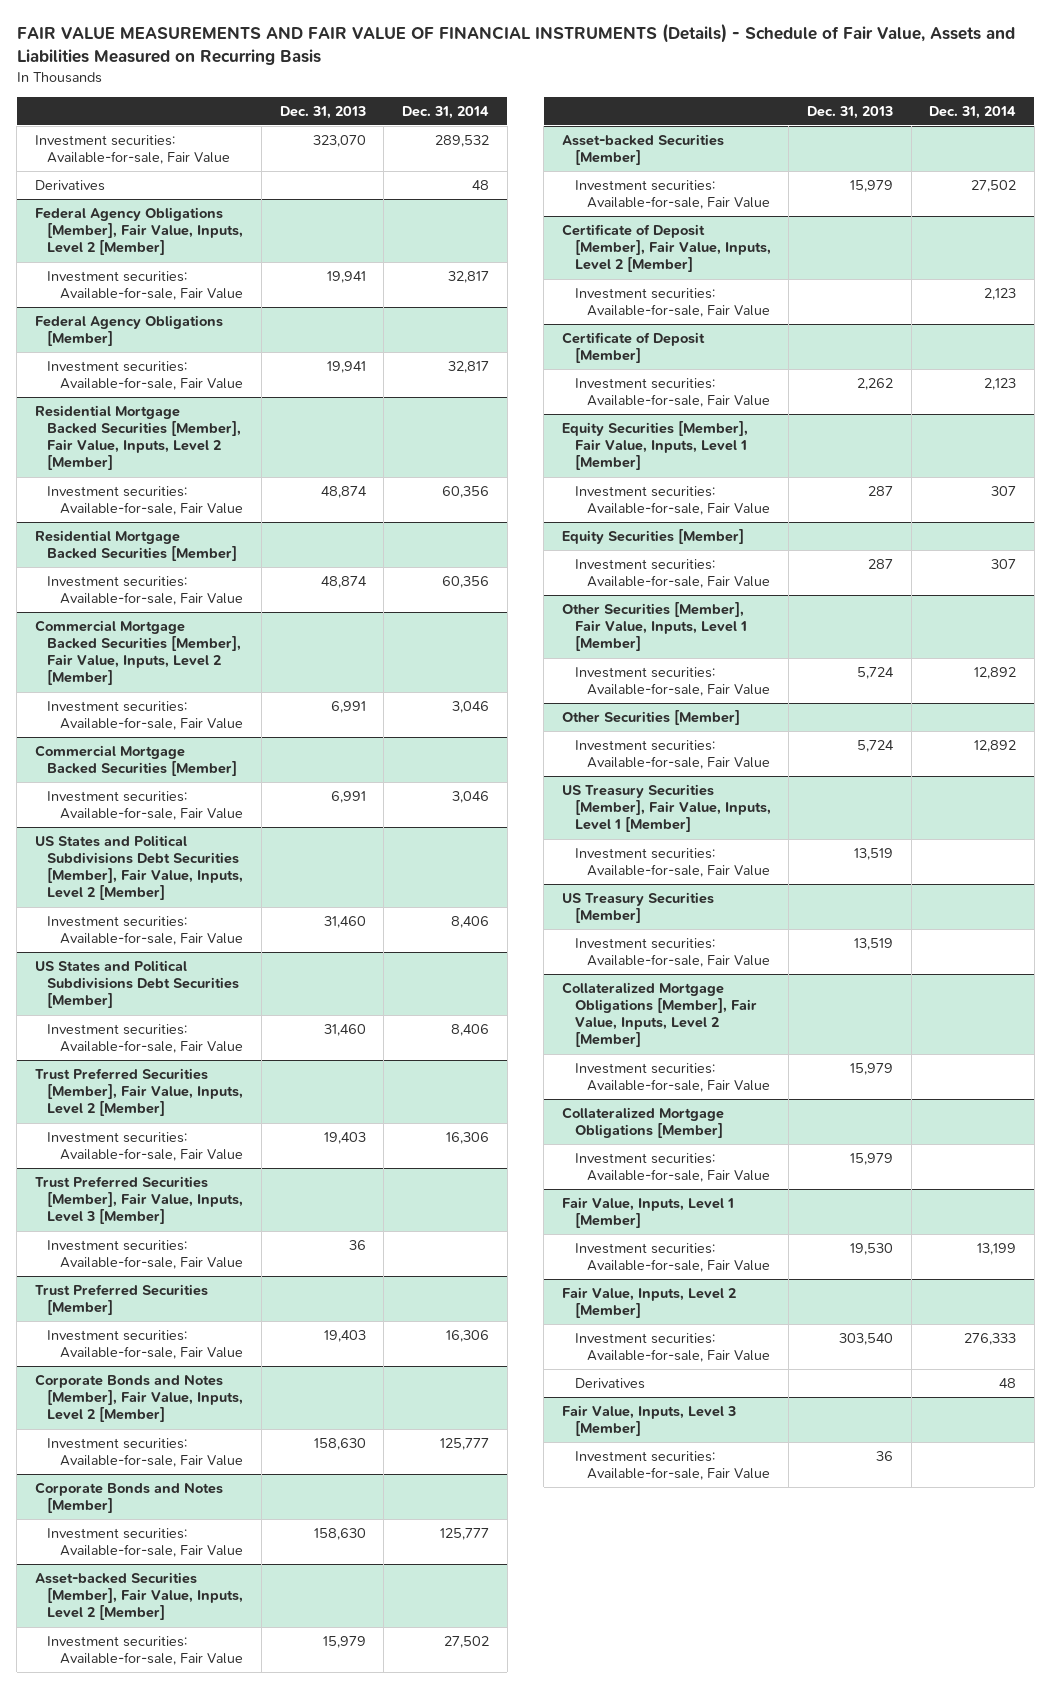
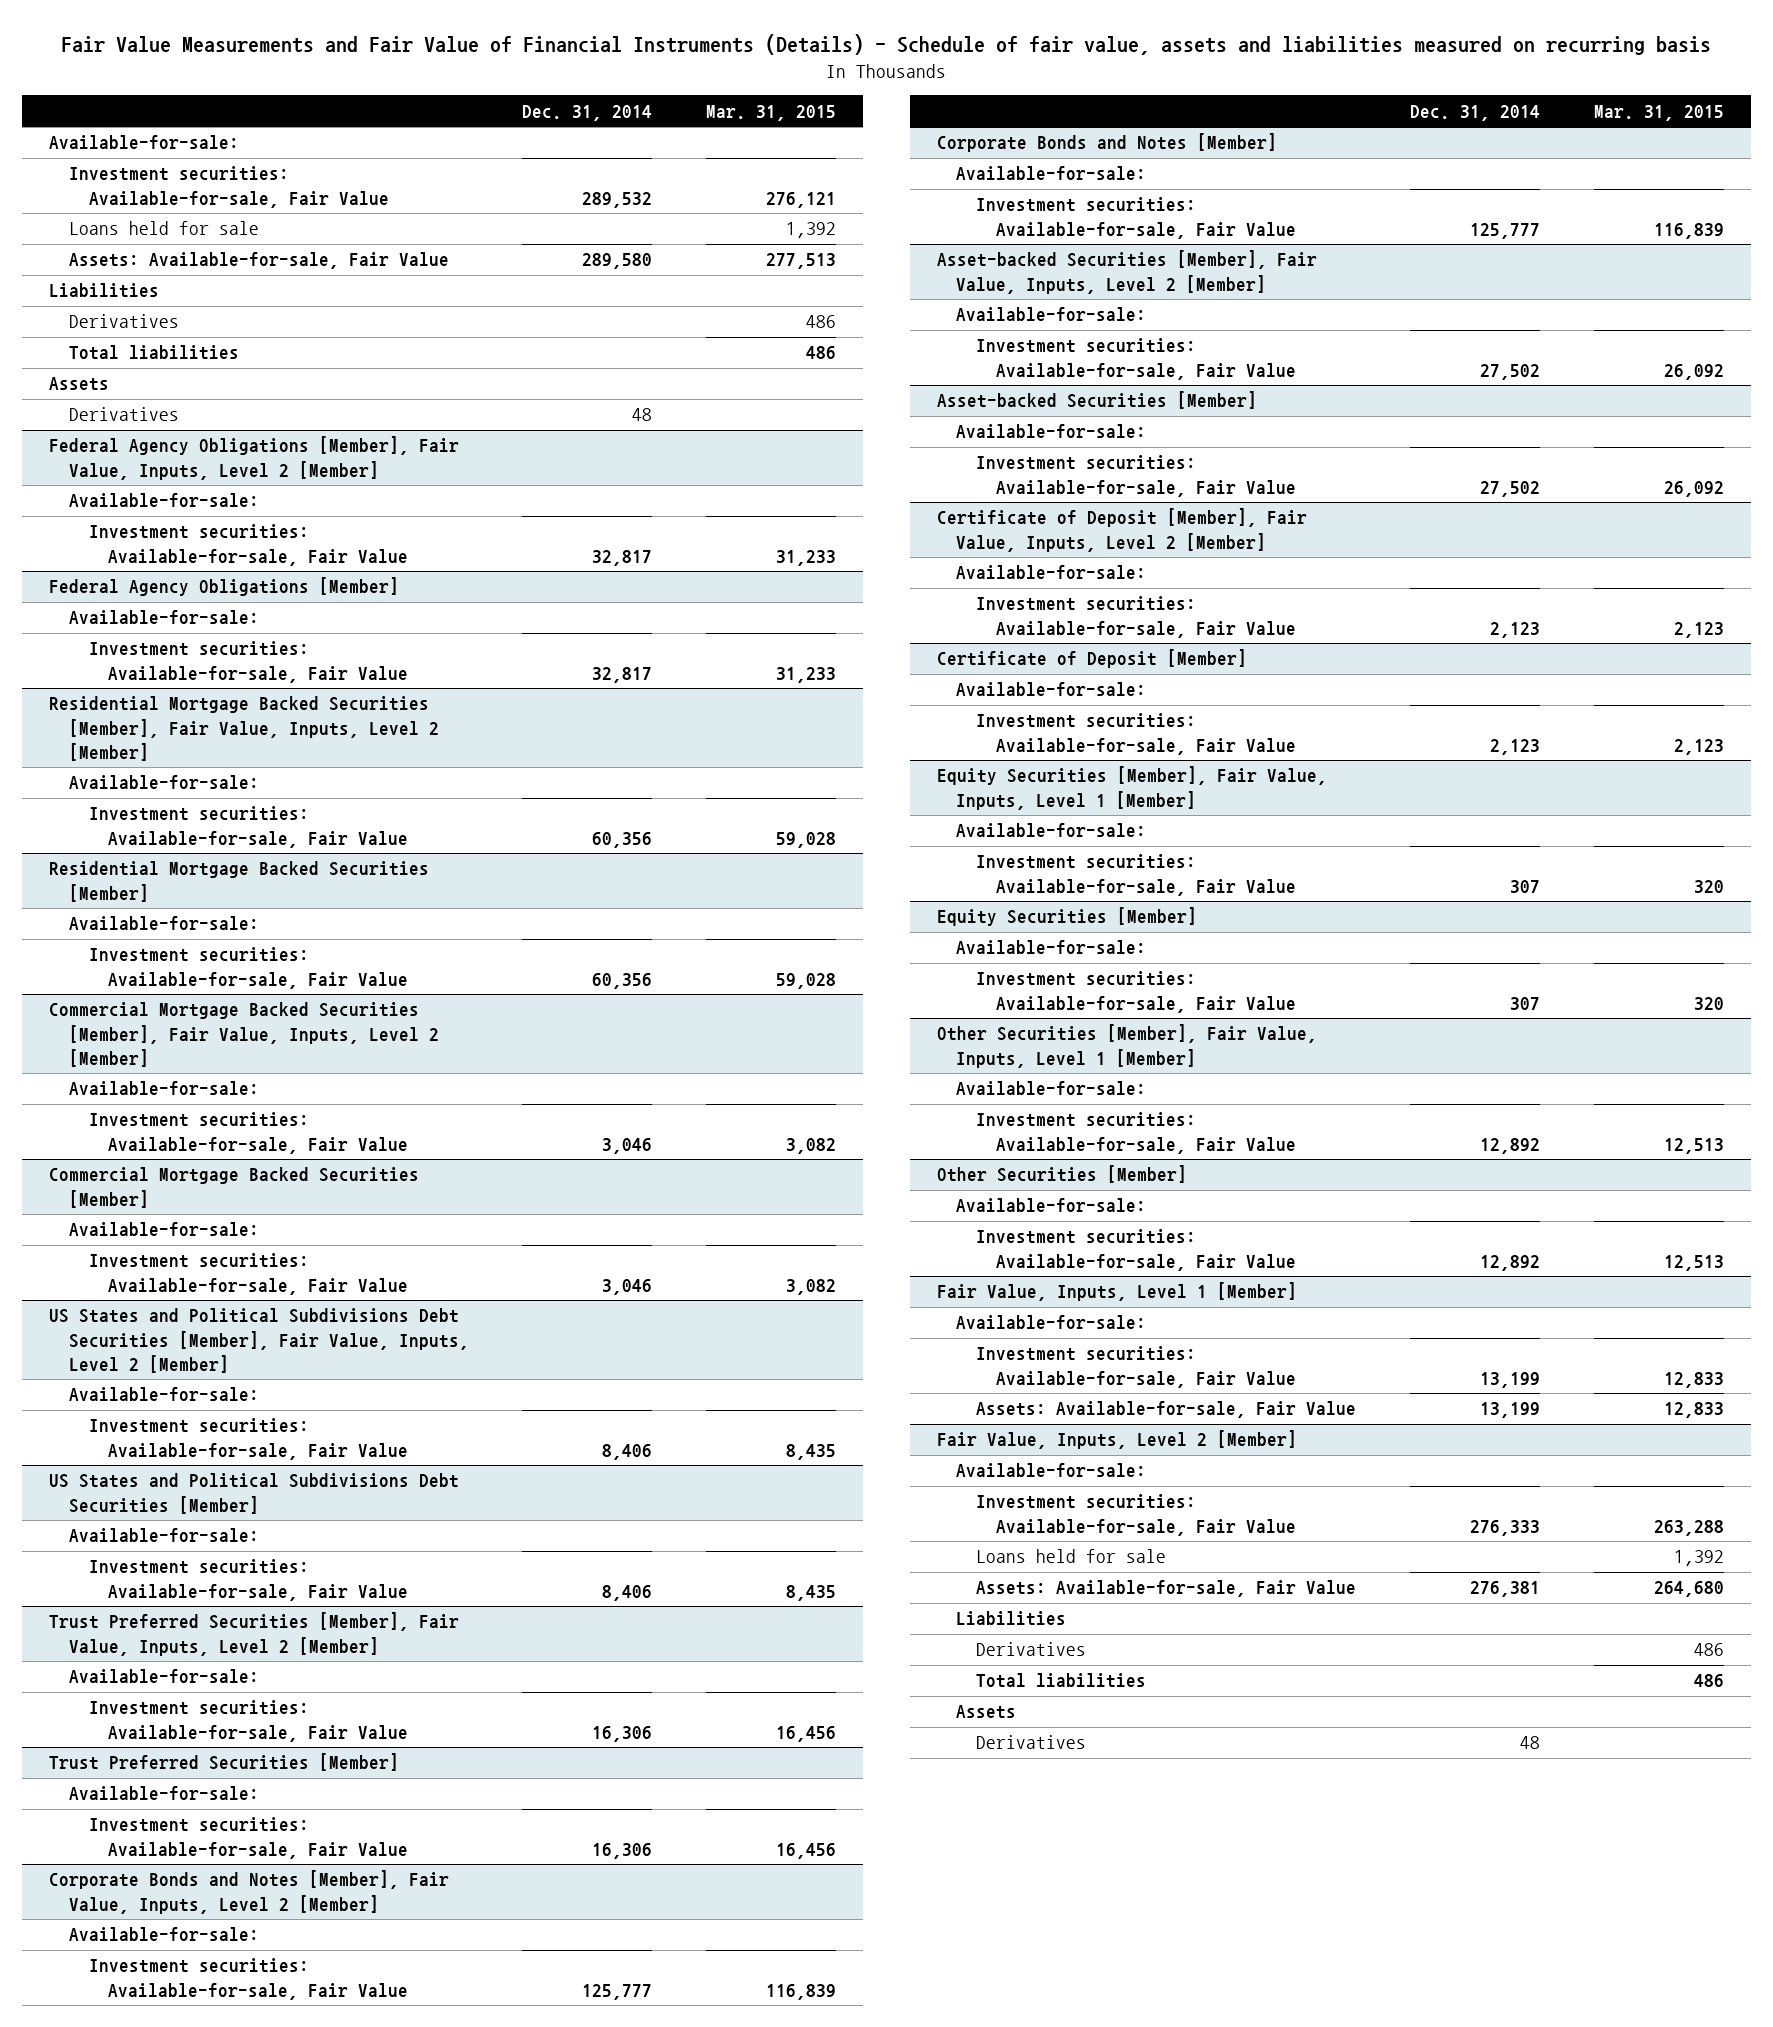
[16,23,1015,66] FAIR VALUE MEASUREMENTS AND FAIR VALUE OF FINANCIAL INSTRUMENTS (Details) - Schedule of Fair Value, Assets and Liabilities Measured on Recurring Basis -> [61,34,1712,56] Fair Value Measurements and Fair Value of Financial Instruments (Details) - Schedule of fair value, assets and liabilities measured on recurring basis
[279,105,366,119] Dec. 31, 2013 -> none
none -> [706,104,837,121] Mar. 31, 2015
none -> [48,135,239,150] Available-for-sale:
none -> [68,221,259,236] Loans held for sale
none -> [68,252,449,270] Assets: Available-for-sale, Fair Value
none -> [48,283,159,299] Liabilities
none -> [68,314,179,329] Derivatives
none -> [68,345,239,361] Total liabilities
none -> [48,377,109,392] Assets
none -> [68,493,259,508] Available-for-sale:
none -> [68,610,259,625] Available-for-sale:
none -> [68,775,259,790] Available-for-sale:
none -> [68,916,259,931] Available-for-sale:
none -> [68,1081,259,1096] Available-for-sale:
none -> [68,1222,259,1237] Available-for-sale:
none -> [68,1387,259,1402] Available-for-sale:
none -> [68,1528,259,1543] Available-for-sale:
none -> [68,1669,259,1684] Available-for-sale:
[34,1176,244,1225] Trust Preferred Securities [Member], Fair Value, Inputs, Level 3 [Member] -> none
[47,1240,243,1270] Investment securities: Available-for-sale, Fair Value -> none
none -> [68,1786,259,1801] Available-for-sale:
none -> [68,1927,259,1942] Available-for-sale:
none -> [956,166,1147,181] Available-for-sale:
none -> [956,307,1147,322] Available-for-sale:
none -> [956,424,1147,439] Available-for-sale:
none -> [956,565,1147,580] Available-for-sale:
none -> [956,682,1147,697] Available-for-sale:
none -> [956,823,1147,838] Available-for-sale:
none -> [956,940,1147,955] Available-for-sale:
none -> [956,1081,1147,1096] Available-for-sale:
none -> [956,1198,1147,1213] Available-for-sale:
[562,784,771,833] US Treasury Securities [Member], Fair Value, Inputs, Level 1 [Member] -> none
[574,848,771,878] Investment securities: Available-for-sale, Fair Value -> none
[562,892,715,924] US Treasury Securities [Member] -> none
[574,938,771,968] Investment securities: Available-for-sale, Fair Value -> none
[562,982,757,1048] Collateralized Mortgage Obligations [Member], Fair Value, Inputs, Level 2 [Member] -> none
[574,1063,771,1093] Investment securities: Available-for-sale, Fair Value -> none
[562,1107,725,1139] Collateralized Mortgage Obligations [Member] -> none
[574,1153,771,1183] Investment securities: Available-for-sale, Fair Value -> none
none -> [956,1315,1147,1330] Available-for-sale:
none -> [976,1401,1357,1419] Assets: Available-for-sale, Fair Value
none -> [956,1463,1147,1478] Available-for-sale:
none -> [976,1549,1167,1564] Loans held for sale
none -> [976,1580,1357,1598] Assets: Available-for-sale, Fair Value
none -> [956,1611,1067,1627] Liabilities
none -> [976,1642,1087,1657] Derivatives
none -> [976,1673,1147,1689] Total liabilities
none -> [956,1705,1017,1720] Assets
[562,1405,737,1437] Fair Value, Inputs, Level 3 [Member] -> none
[574,1451,771,1481] Investment securities: Available-for-sale, Fair Value -> none

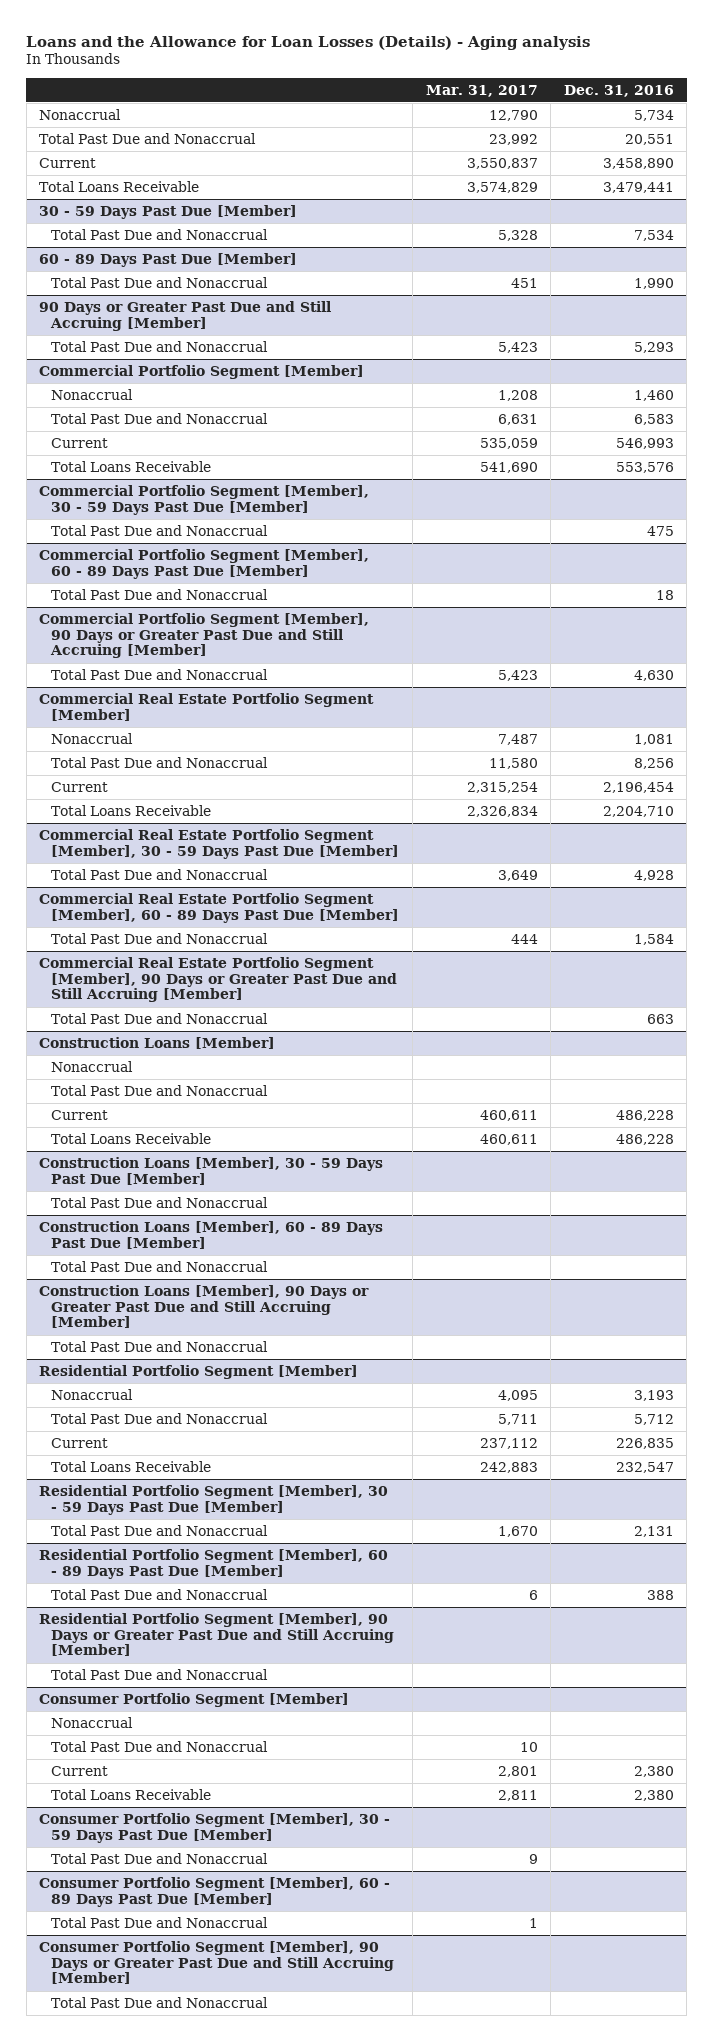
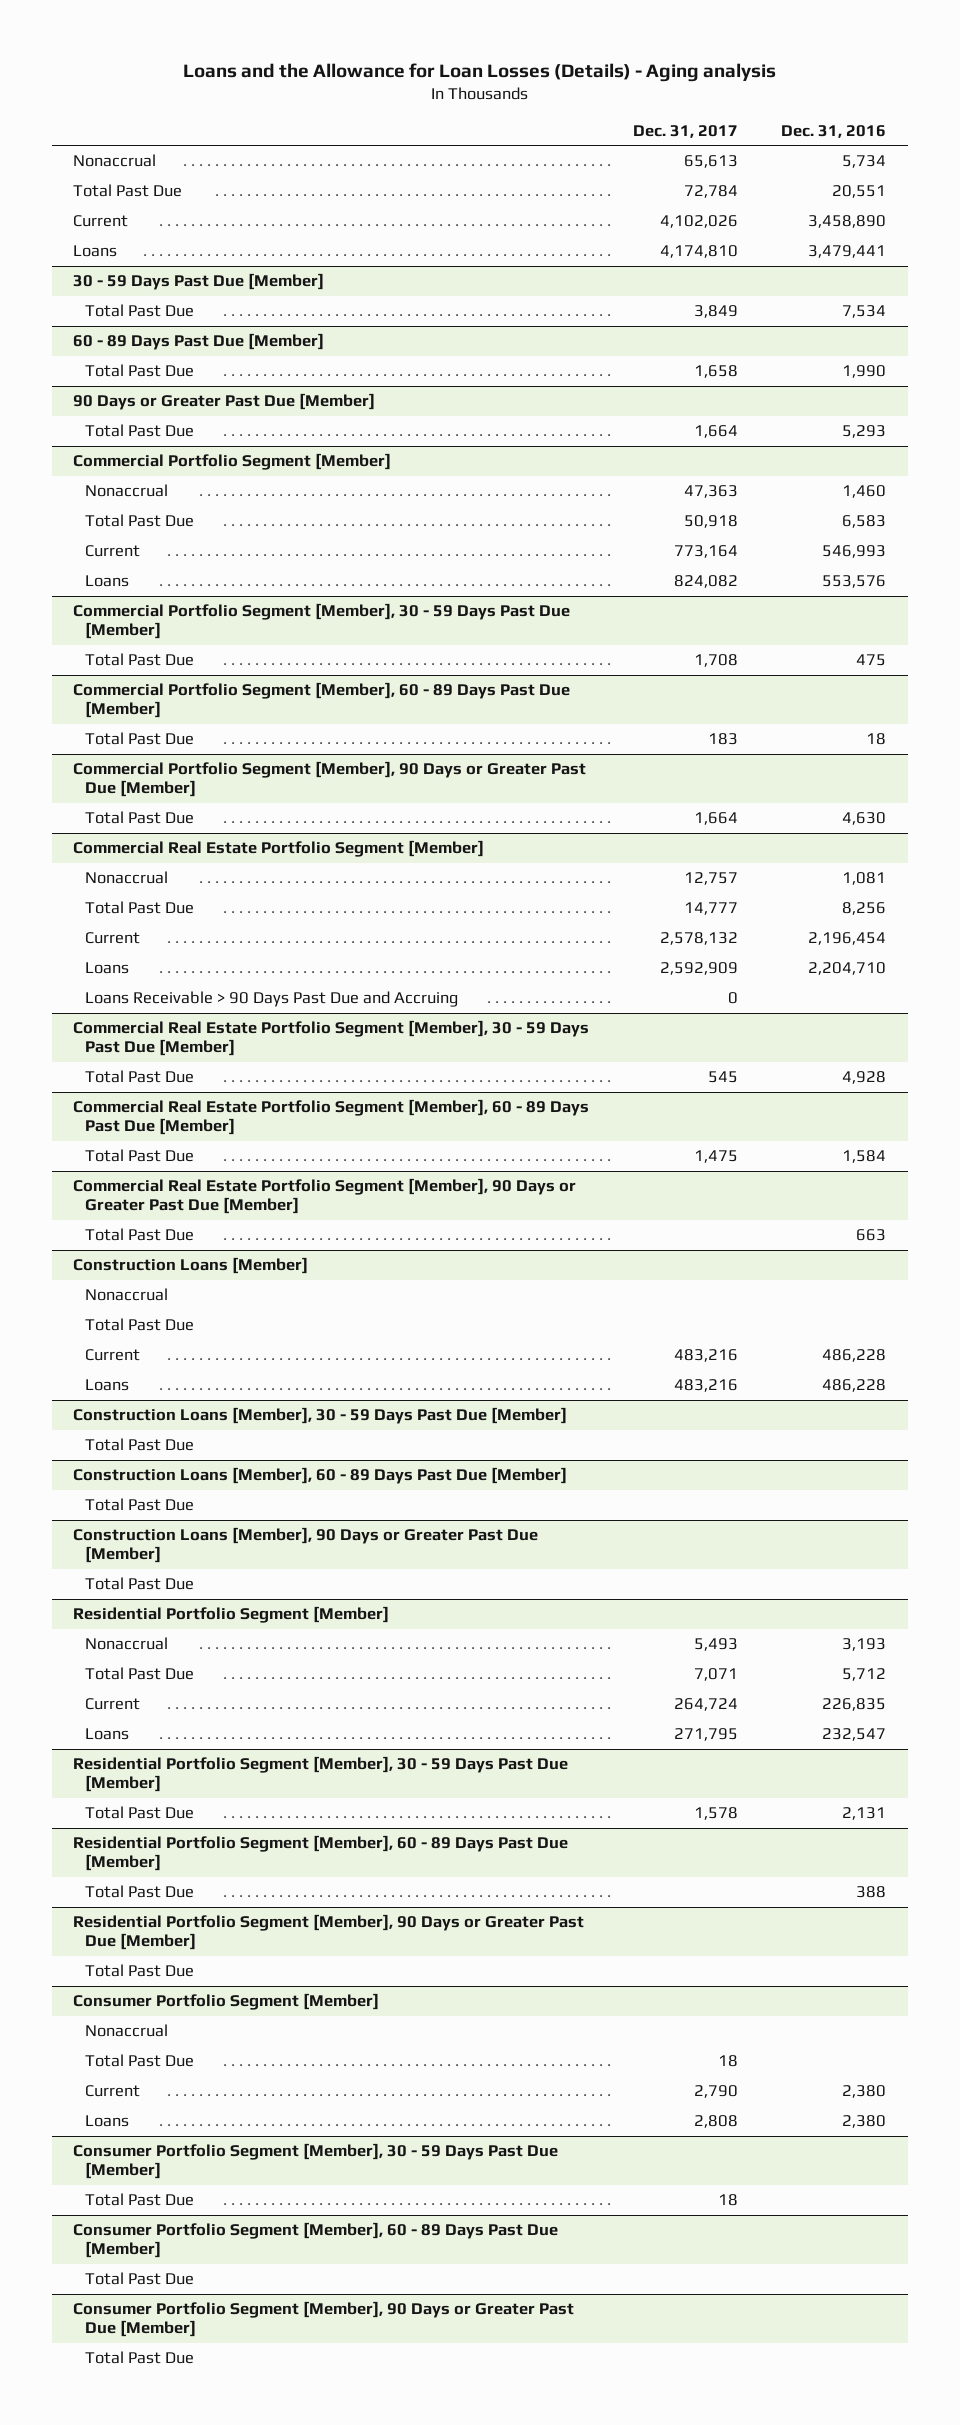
[425,84,538,97] Mar. 31, 2017 -> none
none -> [632,124,738,138] Dec. 31, 2017
[39,132,257,144] Total Past Due and Nonaccrual -> [73,184,183,198] Total Past Due
[39,180,200,192] Total Loans Receivable -> [73,245,118,258] Loans
[51,228,269,240] Total Past Due and Nonaccrual -> [85,304,195,318] Total Past Due
[51,276,269,288] Total Past Due and Nonaccrual -> [85,364,195,378] Total Past Due
[39,300,332,331] 90 Days or Greater Past Due and Still Accruing [Member] -> [73,393,376,411] 90 Days or Greater Past Due [Member]
[51,340,269,352] Total Past Due and Nonaccrual -> [85,424,195,438] Total Past Due
[51,412,269,424] Total Past Due and Nonaccrual -> [85,514,195,528] Total Past Due
[51,460,212,472] Total Loans Receivable -> [85,575,130,588] Loans
[51,524,269,536] Total Past Due and Nonaccrual -> [85,653,195,667] Total Past Due
[51,588,269,600] Total Past Due and Nonaccrual -> [85,732,195,746] Total Past Due
[39,612,370,659] Commercial Portfolio Segment [Member], 90 Days or Greater Past Due and Still Accruing [Member] -> [73,761,587,798] Commercial Portfolio Segment [Member], 90 Days or Greater Past Due [Member]
[51,668,269,680] Total Past Due and Nonaccrual -> [85,811,195,825] Total Past Due
[51,756,269,768] Total Past Due and Nonaccrual -> [85,901,195,915] Total Past Due
[51,804,212,816] Total Loans Receivable -> [85,962,130,975] Loans
none -> [85,991,459,1008] Loans Receivable > 90 Days Past Due and Accruing
[51,868,269,880] Total Past Due and Nonaccrual -> [85,1070,195,1084] Total Past Due
[51,932,269,944] Total Past Due and Nonaccrual -> [85,1149,195,1163] Total Past Due
[39,956,398,1003] Commercial Real Estate Portfolio Segment [Member], 90 Days or Greater Past Due and Still Accruing [Member] -> [73,1178,577,1215] Commercial Real Estate Portfolio Segment [Member], 90 Days or Greater Past Due [Member]
[51,1012,269,1024] Total Past Due and Nonaccrual -> [85,1228,195,1242] Total Past Due
[51,1084,269,1096] Total Past Due and Nonaccrual -> [85,1318,195,1332] Total Past Due
[51,1132,212,1144] Total Loans Receivable -> [85,1379,130,1392] Loans
[51,1196,269,1208] Total Past Due and Nonaccrual -> [85,1438,195,1452] Total Past Due
[51,1260,269,1272] Total Past Due and Nonaccrual -> [85,1498,195,1512] Total Past Due
[39,1284,370,1329] Construction Loans [Member], 90 Days or Greater Past Due and Still Accruing [Member] -> [73,1527,539,1564] Construction Loans [Member], 90 Days or Greater Past Due [Member]
[51,1340,269,1352] Total Past Due and Nonaccrual -> [85,1577,195,1591] Total Past Due
[51,1412,269,1424] Total Past Due and Nonaccrual -> [85,1667,195,1681] Total Past Due
[51,1460,212,1472] Total Loans Receivable -> [85,1728,130,1741] Loans
[51,1524,269,1536] Total Past Due and Nonaccrual -> [85,1806,195,1820] Total Past Due
[51,1588,269,1600] Total Past Due and Nonaccrual -> [85,1885,195,1899] Total Past Due
[39,1612,395,1657] Residential Portfolio Segment [Member], 90 Days or Greater Past Due and Still Accruing [Member] -> [73,1914,585,1951] Residential Portfolio Segment [Member], 90 Days or Greater Past Due [Member]
[51,1668,269,1680] Total Past Due and Nonaccrual -> [85,1964,195,1978] Total Past Due
[51,1740,269,1752] Total Past Due and Nonaccrual -> [85,2054,195,2068] Total Past Due
[51,1788,212,1800] Total Loans Receivable -> [85,2115,130,2128] Loans
[51,1852,269,1864] Total Past Due and Nonaccrual -> [85,2193,195,2207] Total Past Due
[51,1916,269,1928] Total Past Due and Nonaccrual -> [85,2272,195,2286] Total Past Due
[39,1940,395,1985] Consumer Portfolio Segment [Member], 90 Days or Greater Past Due and Still Accruing [Member] -> [73,2301,575,2338] Consumer Portfolio Segment [Member], 90 Days or Greater Past Due [Member]
[51,1996,269,2008] Total Past Due and Nonaccrual -> [85,2351,195,2365] Total Past Due

